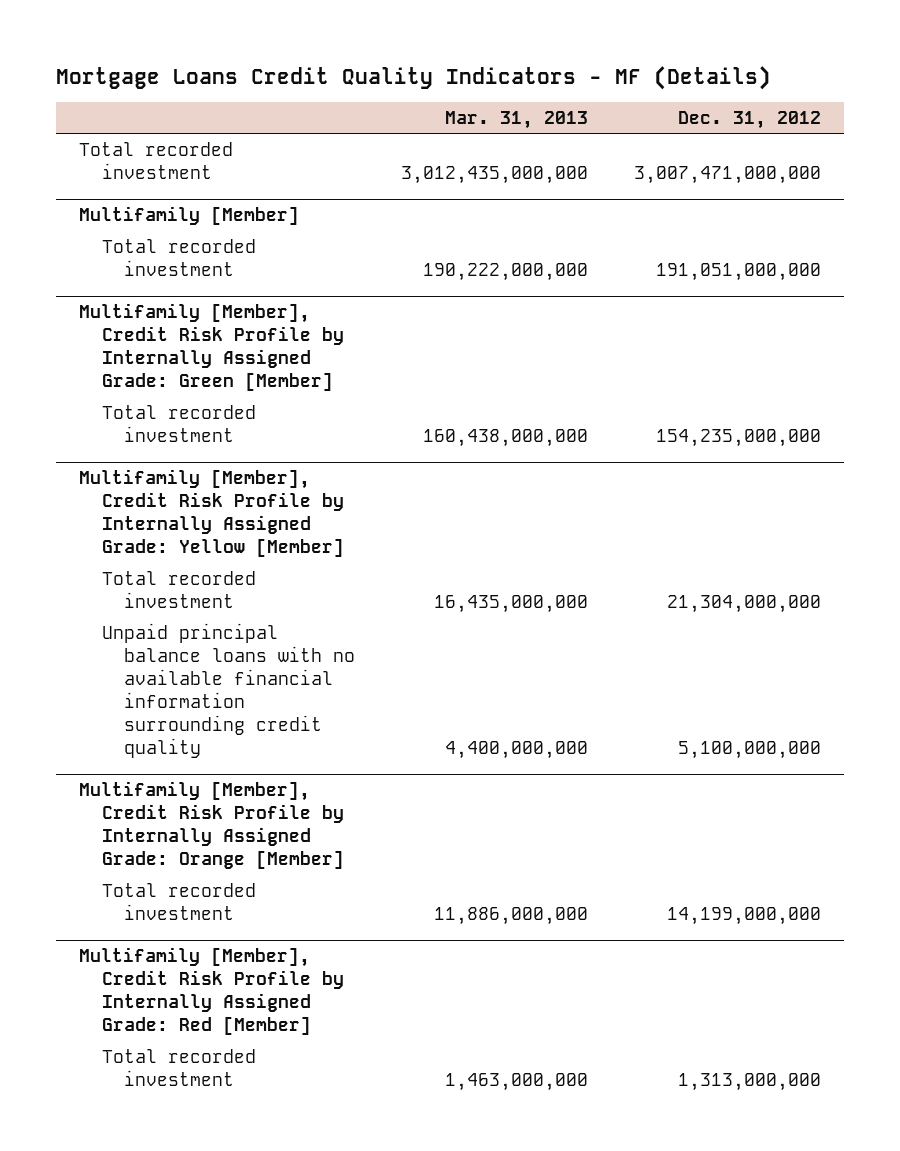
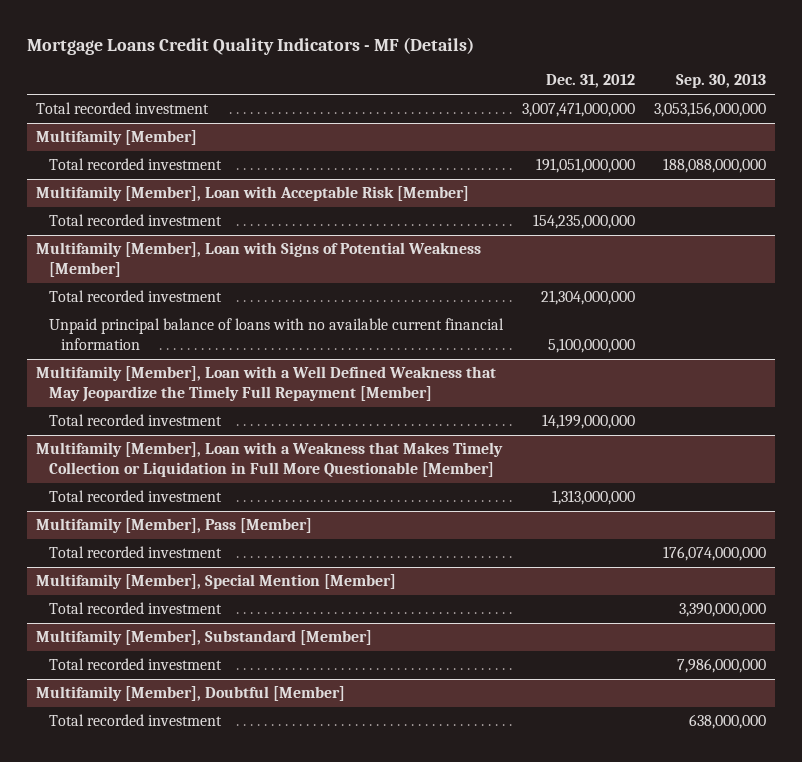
[444,110,588,129] Mar. 31, 2013 -> none
none -> [675,74,766,89] Sep. 30, 2013
[79,303,344,392] Multifamily [Member], Credit Risk Profile by Internally Assigned Grade: Green [Member] -> none
none -> [36,186,470,202] Multifamily [Member], Loan with Acceptable Risk [Member]
[79,469,344,558] Multifamily [Member], Credit Risk Profile by Internally Assigned Grade: Yellow [Member] -> none
none -> [36,242,482,277] Multifamily [Member], Loan with Signs of Potential Weakness [Member]
[79,781,344,870] Multifamily [Member], Credit Risk Profile by Internally Assigned Grade: Orange [Member] -> none
[101,622,355,758] Unpaid principal balance loans with no available financial information surrounding credit quality -> [48,318,504,350] Unpaid principal balance of loans with no available current financial information
none -> [36,366,497,402] Multifamily [Member], Loan with a Well Defined Weakness that May Jeopardize the Timely Full Repayment [Member]
[79,947,344,1036] Multifamily [Member], Credit Risk Profile by Internally Assigned Grade: Red [Member] -> none
none -> [36,442,504,477] Multifamily [Member], Loan with a Weakness that Makes Timely Collection or Liquidation in Full More Questionable [Member]
none -> [36,518,313,534] Multifamily [Member], Pass [Member]
none -> [48,546,222,559] Total recorded investment
none -> [36,574,397,590] Multifamily [Member], Special Mention [Member]
none -> [48,602,222,615] Total recorded investment
none -> [36,630,373,646] Multifamily [Member], Substandard [Member]
none -> [48,658,222,671] Total recorded investment
none -> [36,686,346,702] Multifamily [Member], Doubtful [Member]
none -> [48,714,222,727] Total recorded investment

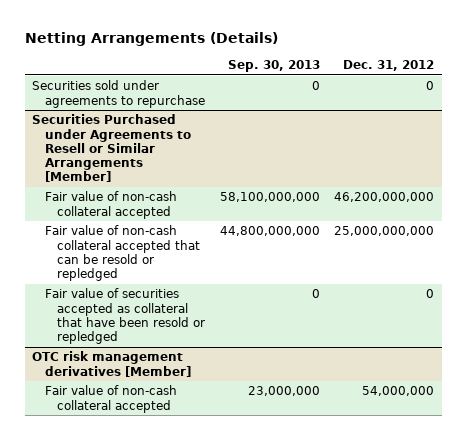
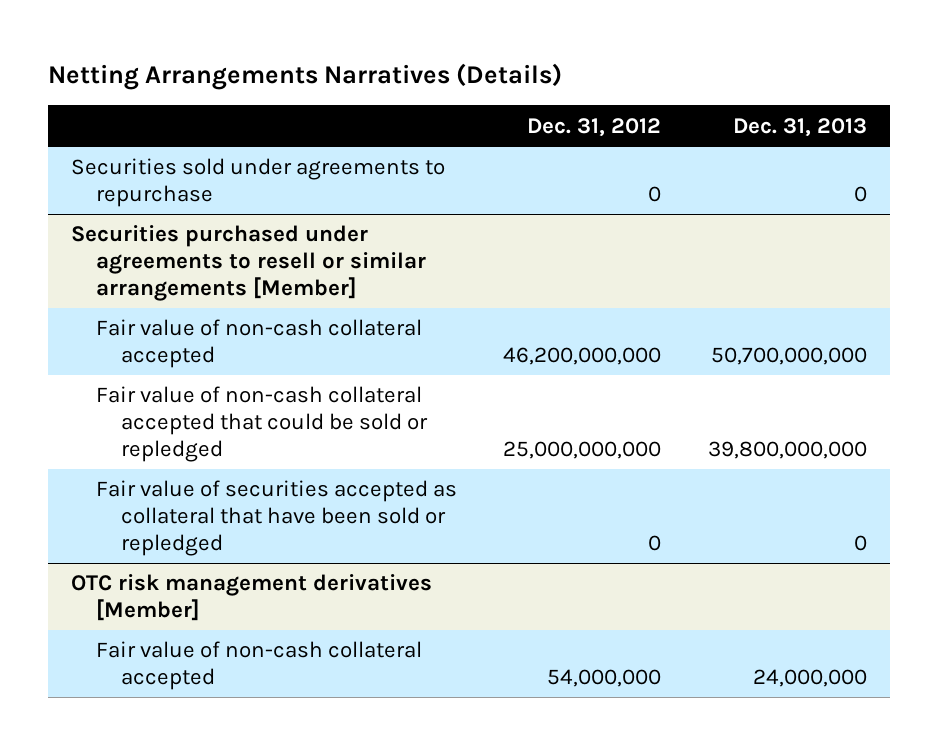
[24,31,278,46] Netting Arrangements (Details) -> [48,63,563,91] Netting Arrangements Narratives (Details)
[227,59,320,72] Sep. 30, 2013 -> none
none -> [732,117,867,137] Dec. 31, 2013
[31,114,191,183] Securities Purchased under Agreements to Resell or Similar Arrangements [Member] -> [71,225,427,301] Securities purchased under agreements to resell or similar arrangements [Member]
[44,225,201,282] Fair value of non-cash collateral accepted that can be resold or repledged -> [96,386,429,462] Fair value of non-cash collateral accepted that could be sold or repledged
[44,288,206,345] Fair value of securities accepted as collateral that have been resold or repledged -> [96,480,458,556] Fair value of securities accepted as collateral that have been sold or repledged

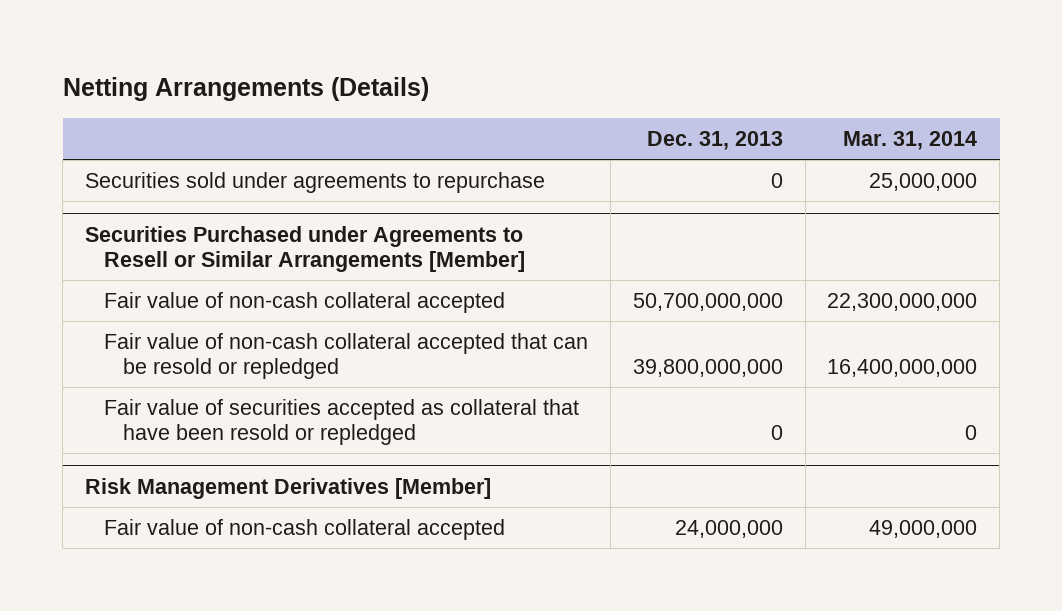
[48,63,563,91] Netting Arrangements Narratives (Details) -> [62,77,429,102] Netting Arrangements (Details)
[527,117,662,137] Dec. 31, 2012 -> none
none -> [843,131,978,151] Mar. 31, 2014
[71,225,427,301] Securities purchased under agreements to resell or similar arrangements [Member] -> [85,225,526,272] Securities Purchased under Agreements to Resell or Similar Arrangements [Member]
[96,386,429,462] Fair value of non-cash collateral accepted that could be sold or repledged -> [104,333,589,380] Fair value of non-cash collateral accepted that can be resold or repledged
[96,480,458,556] Fair value of securities accepted as collateral that have been sold or repledged -> [104,399,580,446] Fair value of securities accepted as collateral that have been resold or repledged
[71,574,433,622] OTC risk management derivatives [Member] -> [85,477,492,499] Risk Management Derivatives [Member]

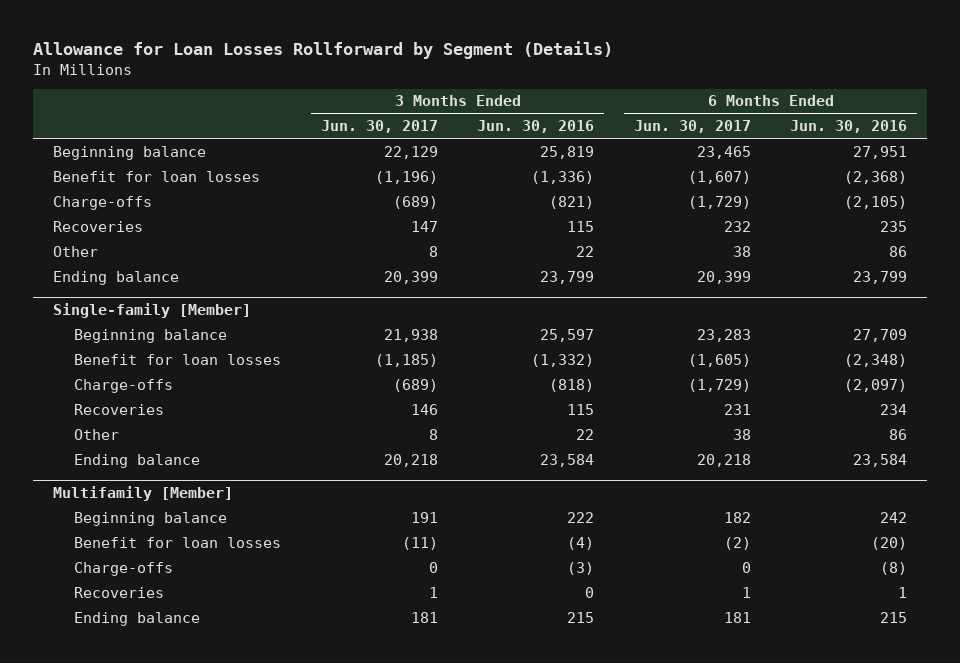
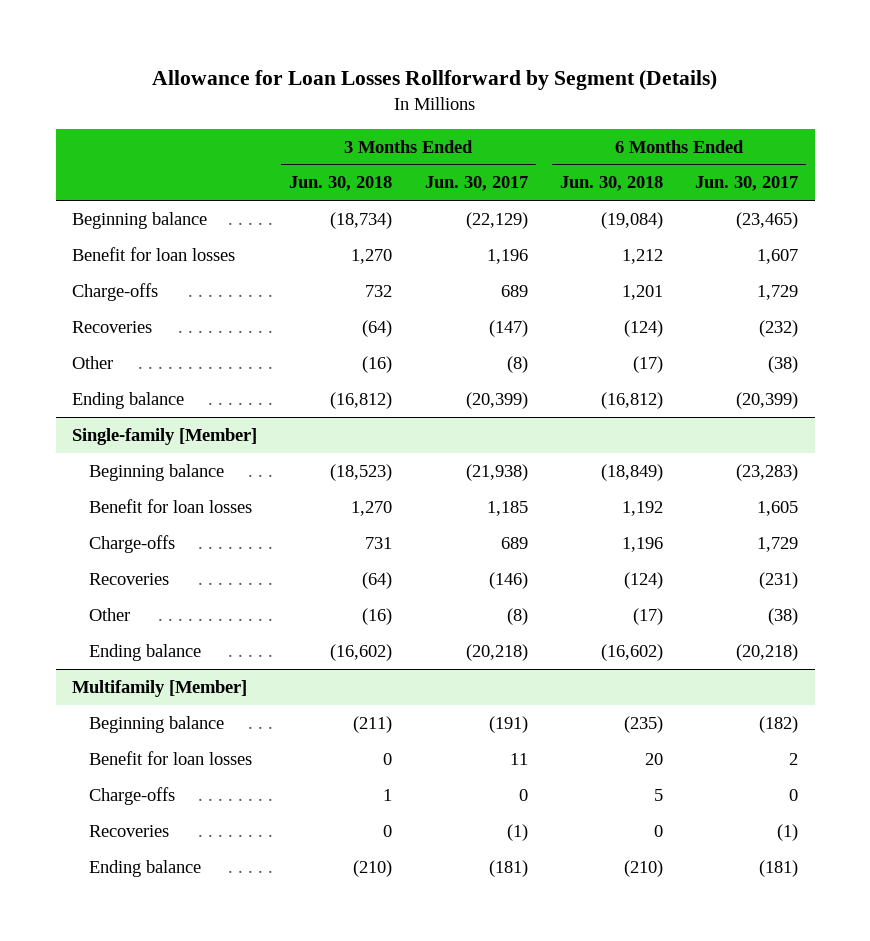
[477,120,595,134] Jun. 30, 2016 -> none
[790,120,908,134] Jun. 30, 2016 -> none
none -> [289,176,393,192] Jun. 30, 2018
none -> [560,176,664,192] Jun. 30, 2018
[383,145,438,159] 22,129 -> [465,211,528,229] (22,129)
[696,145,751,159] 23,465 -> [736,211,799,229] (23,465)
[374,170,438,184] (1,196) -> [486,248,528,264] 1,196
[687,170,751,184] (1,607) -> [757,248,799,264] 1,607
[392,195,438,209] (689) -> [500,284,528,297] 689
[687,195,751,209] (1,729) -> [757,284,799,300] 1,729
[410,220,438,232] 147 -> [488,319,528,337] (147)
[723,220,751,232] 232 -> [759,319,799,337] (232)
[428,245,438,257] 8 -> [506,355,528,373] (8)
[732,245,751,257] 38 -> [768,355,799,373] (38)
[383,270,438,284] 20,399 -> [465,391,528,409] (20,399)
[696,270,751,284] 20,399 -> [736,391,799,409] (20,399)
[383,328,438,342] 21,938 -> [465,463,528,481] (21,938)
[696,328,751,342] 23,283 -> [736,463,799,481] (23,283)
[374,353,438,367] (1,185) -> [486,500,528,516] 1,185
[687,353,751,367] (1,605) -> [757,500,799,516] 1,605
[392,378,438,392] (689) -> [500,536,528,549] 689
[687,378,751,392] (1,729) -> [757,536,799,552] 1,729
[410,403,438,415] 146 -> [488,571,528,589] (146)
[723,403,751,415] 231 -> [759,571,799,589] (231)
[428,428,438,440] 8 -> [506,607,528,625] (8)
[732,428,751,440] 38 -> [768,607,799,625] (38)
[383,453,438,467] 20,218 -> [465,643,528,661] (20,218)
[696,453,751,467] 20,218 -> [736,643,799,661] (20,218)
[410,511,438,523] 191 -> [488,715,528,733] (191)
[723,511,751,523] 182 -> [759,715,799,733] (182)
[401,536,438,550] (11) -> [509,752,528,765] 11
[723,536,751,550] (2) -> [789,752,799,765] 2
[428,586,438,598] 1 -> [506,823,528,841] (1)
[741,586,751,598] 1 -> [777,823,799,841] (1)
[410,611,438,623] 181 -> [488,859,528,877] (181)
[723,611,751,623] 181 -> [759,859,799,877] (181)

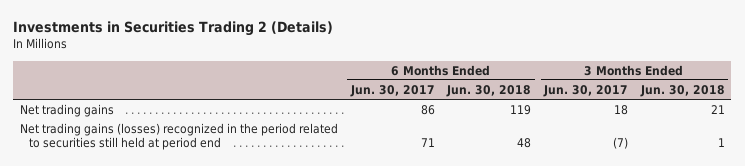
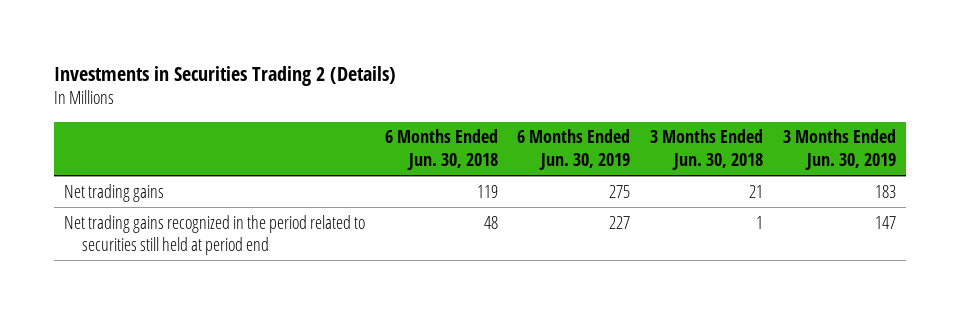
[349,84,435,97] Jun. 30, 2017 -> none
[543,84,629,97] Jun. 30, 2017 -> none
none -> [517,129,631,170] 6 Months Ended Jun. 30, 2019
none -> [783,129,897,170] 3 Months Ended Jun. 30, 2019
[19,123,338,151] Net trading gains (losses) recognized in the period related to securities still held at period end -> [63,214,365,256] Net trading gains recognized in the period related to securities still held at period end

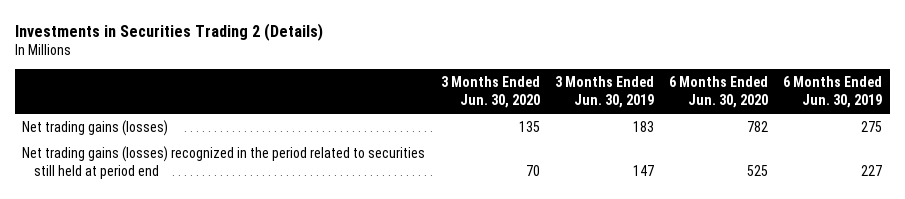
[384,129,498,170] 6 Months Ended Jun. 30, 2018 -> none
[650,129,764,170] 3 Months Ended Jun. 30, 2018 -> none
none -> [440,76,540,109] 3 Months Ended Jun. 30, 2020
none -> [668,76,768,109] 6 Months Ended Jun. 30, 2020
[63,183,164,202] Net trading gains -> [22,120,169,137] Net trading gains (losses)
[63,214,365,256] Net trading gains recognized in the period related to securities still held at period end -> [22,146,426,179] Net trading gains (losses) recognized in the period related to securities still held at period end

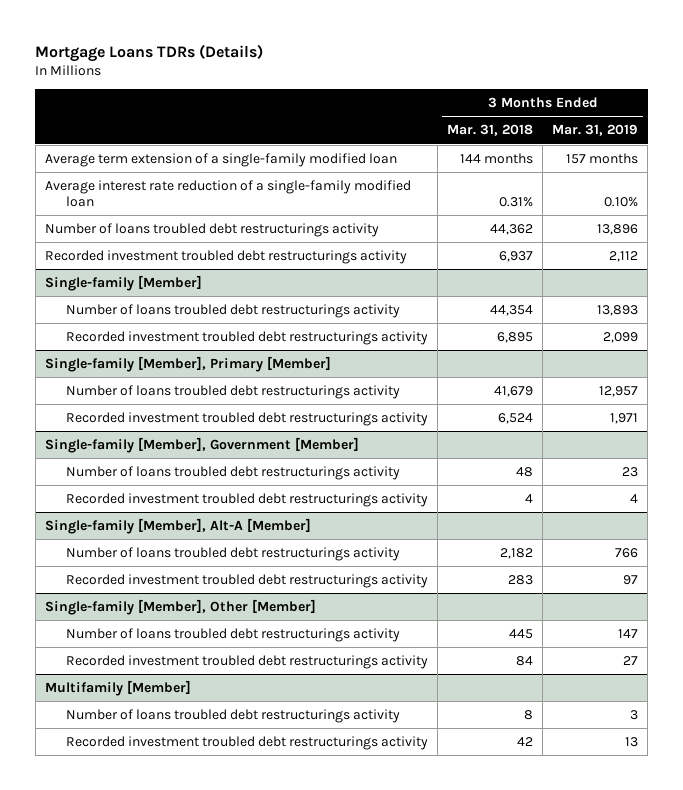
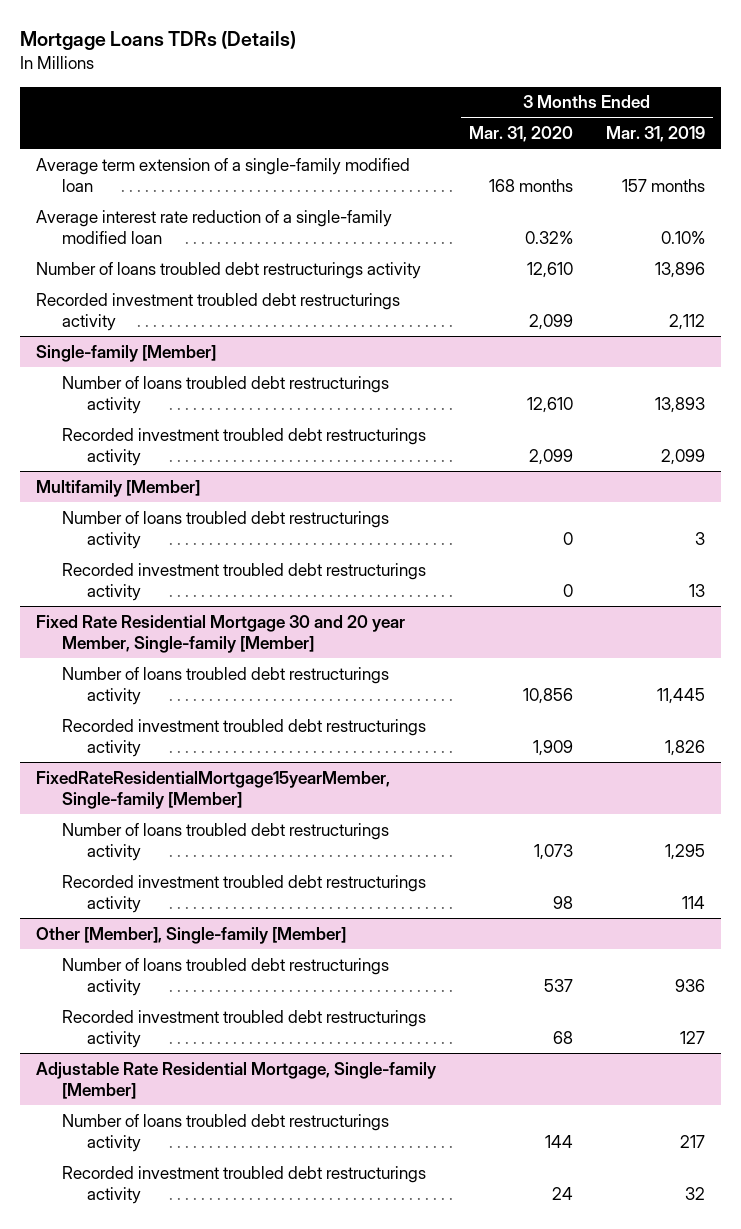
[447,124,534,137] Mar. 31, 2018 -> none
none -> [469,126,574,143] Mar. 31, 2020
[44,355,331,372] Single-family [Member], Primary [Member] -> none
[65,384,400,399] Number of loans troubled debt restructurings activity -> none
[65,411,428,426] Recorded investment troubled debt restructurings activity -> none
[44,436,359,453] Single-family [Member], Government [Member] -> none
[65,465,400,480] Number of loans troubled debt restructurings activity -> none
[65,492,428,507] Recorded investment troubled debt restructurings activity -> none
[44,517,311,534] Single-family [Member], Alt-A [Member] -> none
[65,546,400,561] Number of loans troubled debt restructurings activity -> none
[65,573,428,588] Recorded investment troubled debt restructurings activity -> none
[44,598,316,615] Single-family [Member], Other [Member] -> none
[65,627,400,642] Number of loans troubled debt restructurings activity -> none
[65,654,428,669] Recorded investment troubled debt restructurings activity -> none
none -> [36,614,406,653] Fixed Rate Residential Mortgage 30 and 20 year Member, Single-family [Member]
none -> [61,666,389,705] Number of loans troubled debt restructurings activity
none -> [61,718,426,757] Recorded investment troubled debt restructurings activity
none -> [36,770,391,809] FixedRateResidentialMortgage15yearMember, Single-family [Member]
none -> [61,822,389,861] Number of loans troubled debt restructurings activity
none -> [61,874,426,913] Recorded investment troubled debt restructurings activity
none -> [36,926,347,944] Other [Member], Single-family [Member]
none -> [61,957,389,996] Number of loans troubled debt restructurings activity
none -> [61,1009,426,1048] Recorded investment troubled debt restructurings activity
none -> [36,1061,438,1099] Adjustable Rate Residential Mortgage, Single-family [Member]
none -> [61,1113,389,1152] Number of loans troubled debt restructurings activity
none -> [61,1165,426,1204] Recorded investment troubled debt restructurings activity

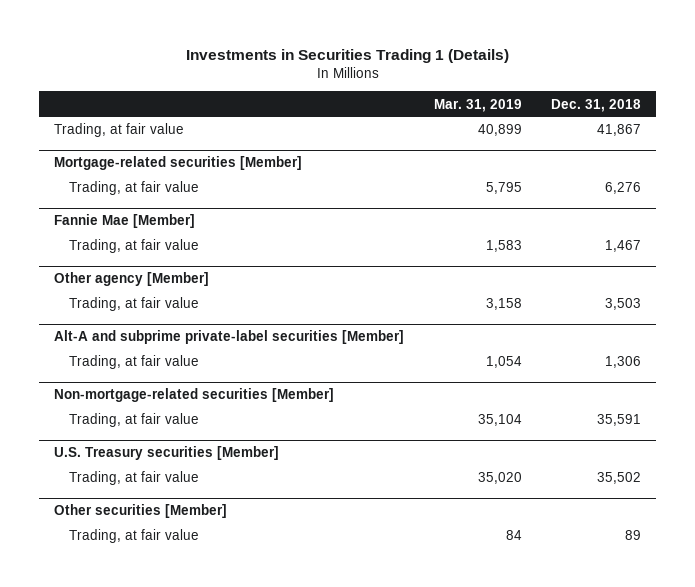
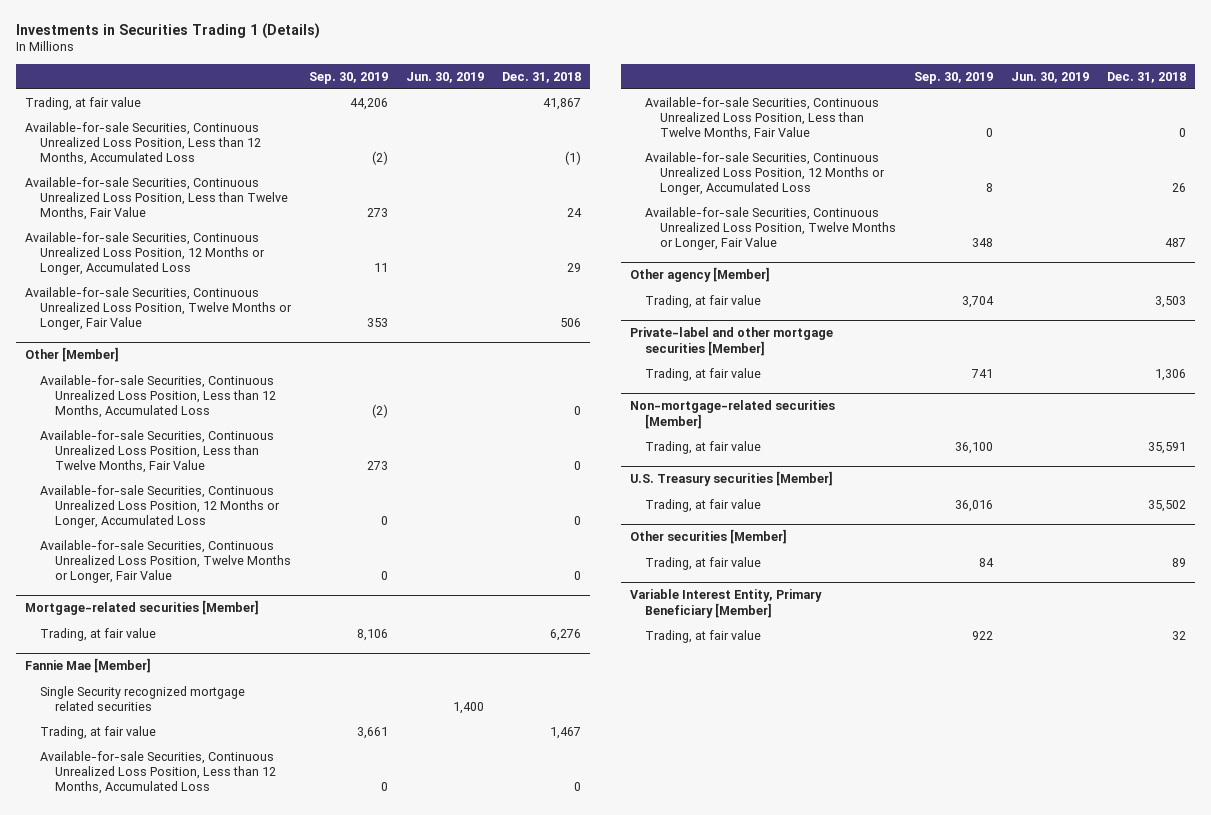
[433,98,522,112] Mar. 31, 2019 -> none
none -> [308,71,388,84] Sep. 30, 2019
none -> [405,71,484,83] Jun. 30, 2019
none -> [24,121,261,166] Available-for-sale Securities, Continuous Unrealized Loss Position, Less than 12 Months, Accumulated Loss
none -> [24,176,288,221] Available-for-sale Securities, Continuous Unrealized Loss Position, Less than Twelve Months, Fair Value
none -> [24,231,265,276] Available-for-sale Securities, Continuous Unrealized Loss Position, 12 Months or Longer, Accumulated Loss
none -> [24,286,292,331] Available-for-sale Securities, Continuous Unrealized Loss Position, Twelve Months or Longer, Fair Value
none -> [24,347,119,363] Other [Member]
none -> [39,374,276,419] Available-for-sale Securities, Continuous Unrealized Loss Position, Less than 12 Months, Accumulated Loss
none -> [39,429,274,474] Available-for-sale Securities, Continuous Unrealized Loss Position, Less than Twelve Months, Fair Value
none -> [39,484,280,529] Available-for-sale Securities, Continuous Unrealized Loss Position, 12 Months or Longer, Accumulated Loss
none -> [39,539,291,584] Available-for-sale Securities, Continuous Unrealized Loss Position, Twelve Months or Longer, Fair Value
none -> [39,685,245,712] Single Security recognized mortgage related securities
none -> [39,750,276,795] Available-for-sale Securities, Continuous Unrealized Loss Position, Less than 12 Months, Accumulated Loss
none -> [644,96,879,141] Available-for-sale Securities, Continuous Unrealized Loss Position, Less than Twelve Months, Fair Value
none -> [644,151,885,196] Available-for-sale Securities, Continuous Unrealized Loss Position, 12 Months or Longer, Accumulated Loss
none -> [644,206,896,251] Available-for-sale Securities, Continuous Unrealized Loss Position, Twelve Months or Longer, Fair Value
[53,330,404,345] Alt-A and subprime private-label securities [Member] -> [630,327,834,356] Private-label and other mortgage securities [Member]
none -> [630,589,823,618] Variable Interest Entity, Primary Beneficiary [Member]
none -> [644,629,761,643] Trading, at fair value

